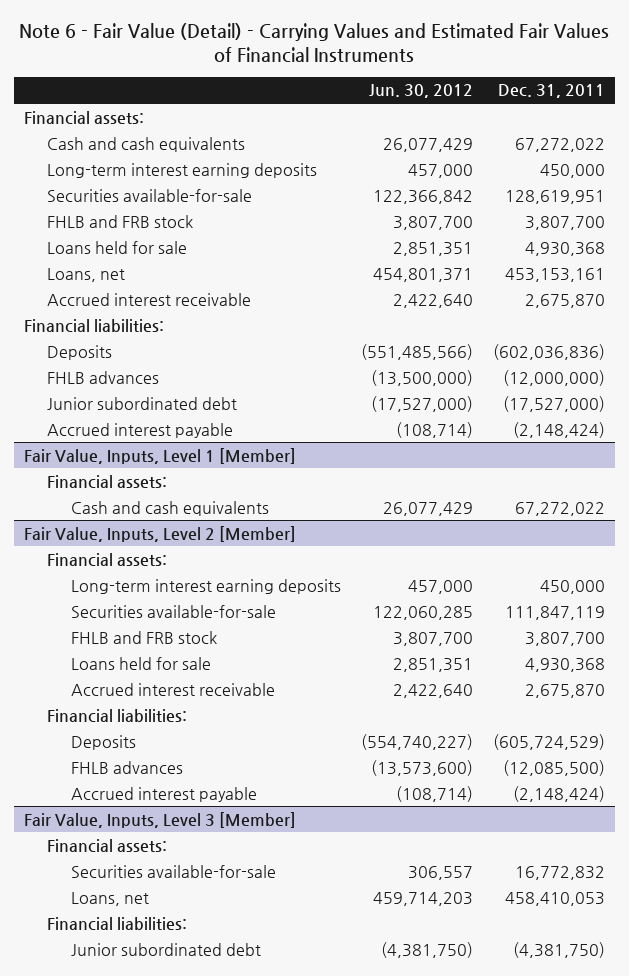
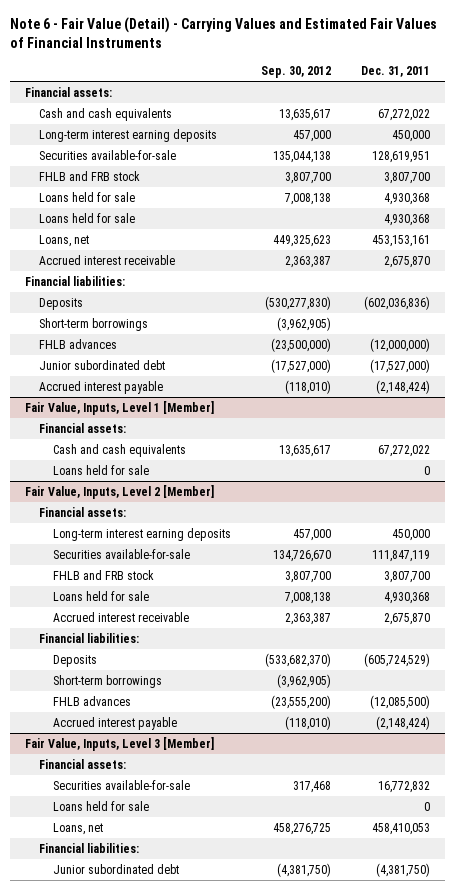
[369,84,474,99] Jun. 30, 2012 -> none
none -> [260,66,331,79] Sep. 30, 2012
none -> [39,212,136,223] Loans held for sale
none -> [39,317,149,331] Short-term borrowings
none -> [52,464,149,475] Loans held for sale
none -> [52,674,162,688] Short-term borrowings
none -> [52,800,149,811] Loans held for sale

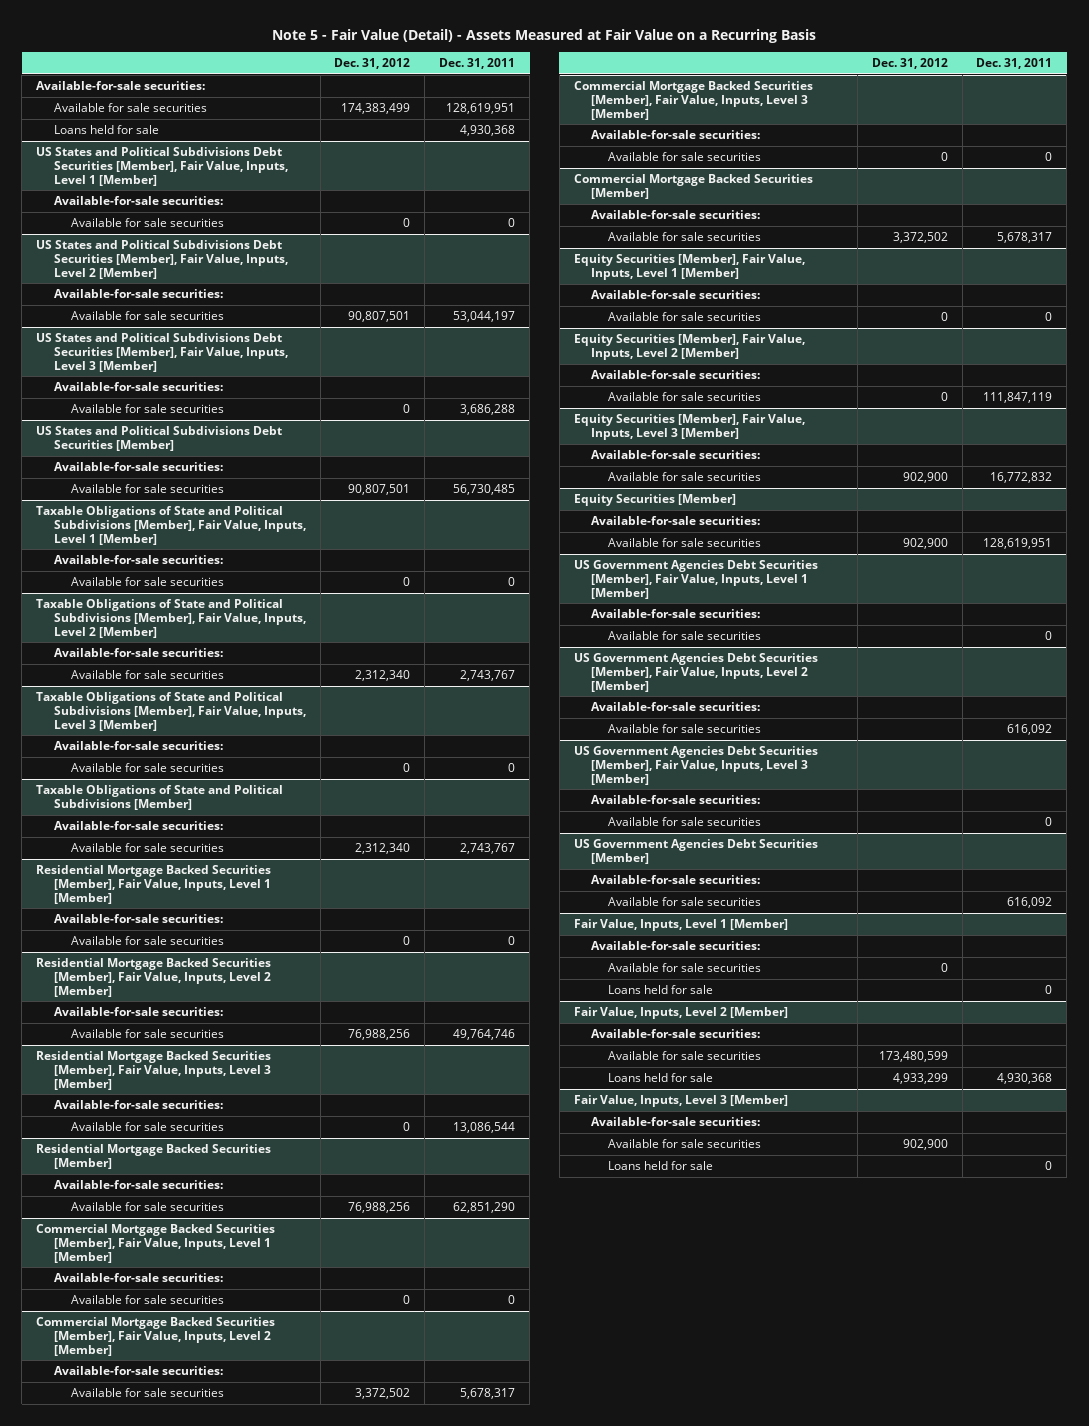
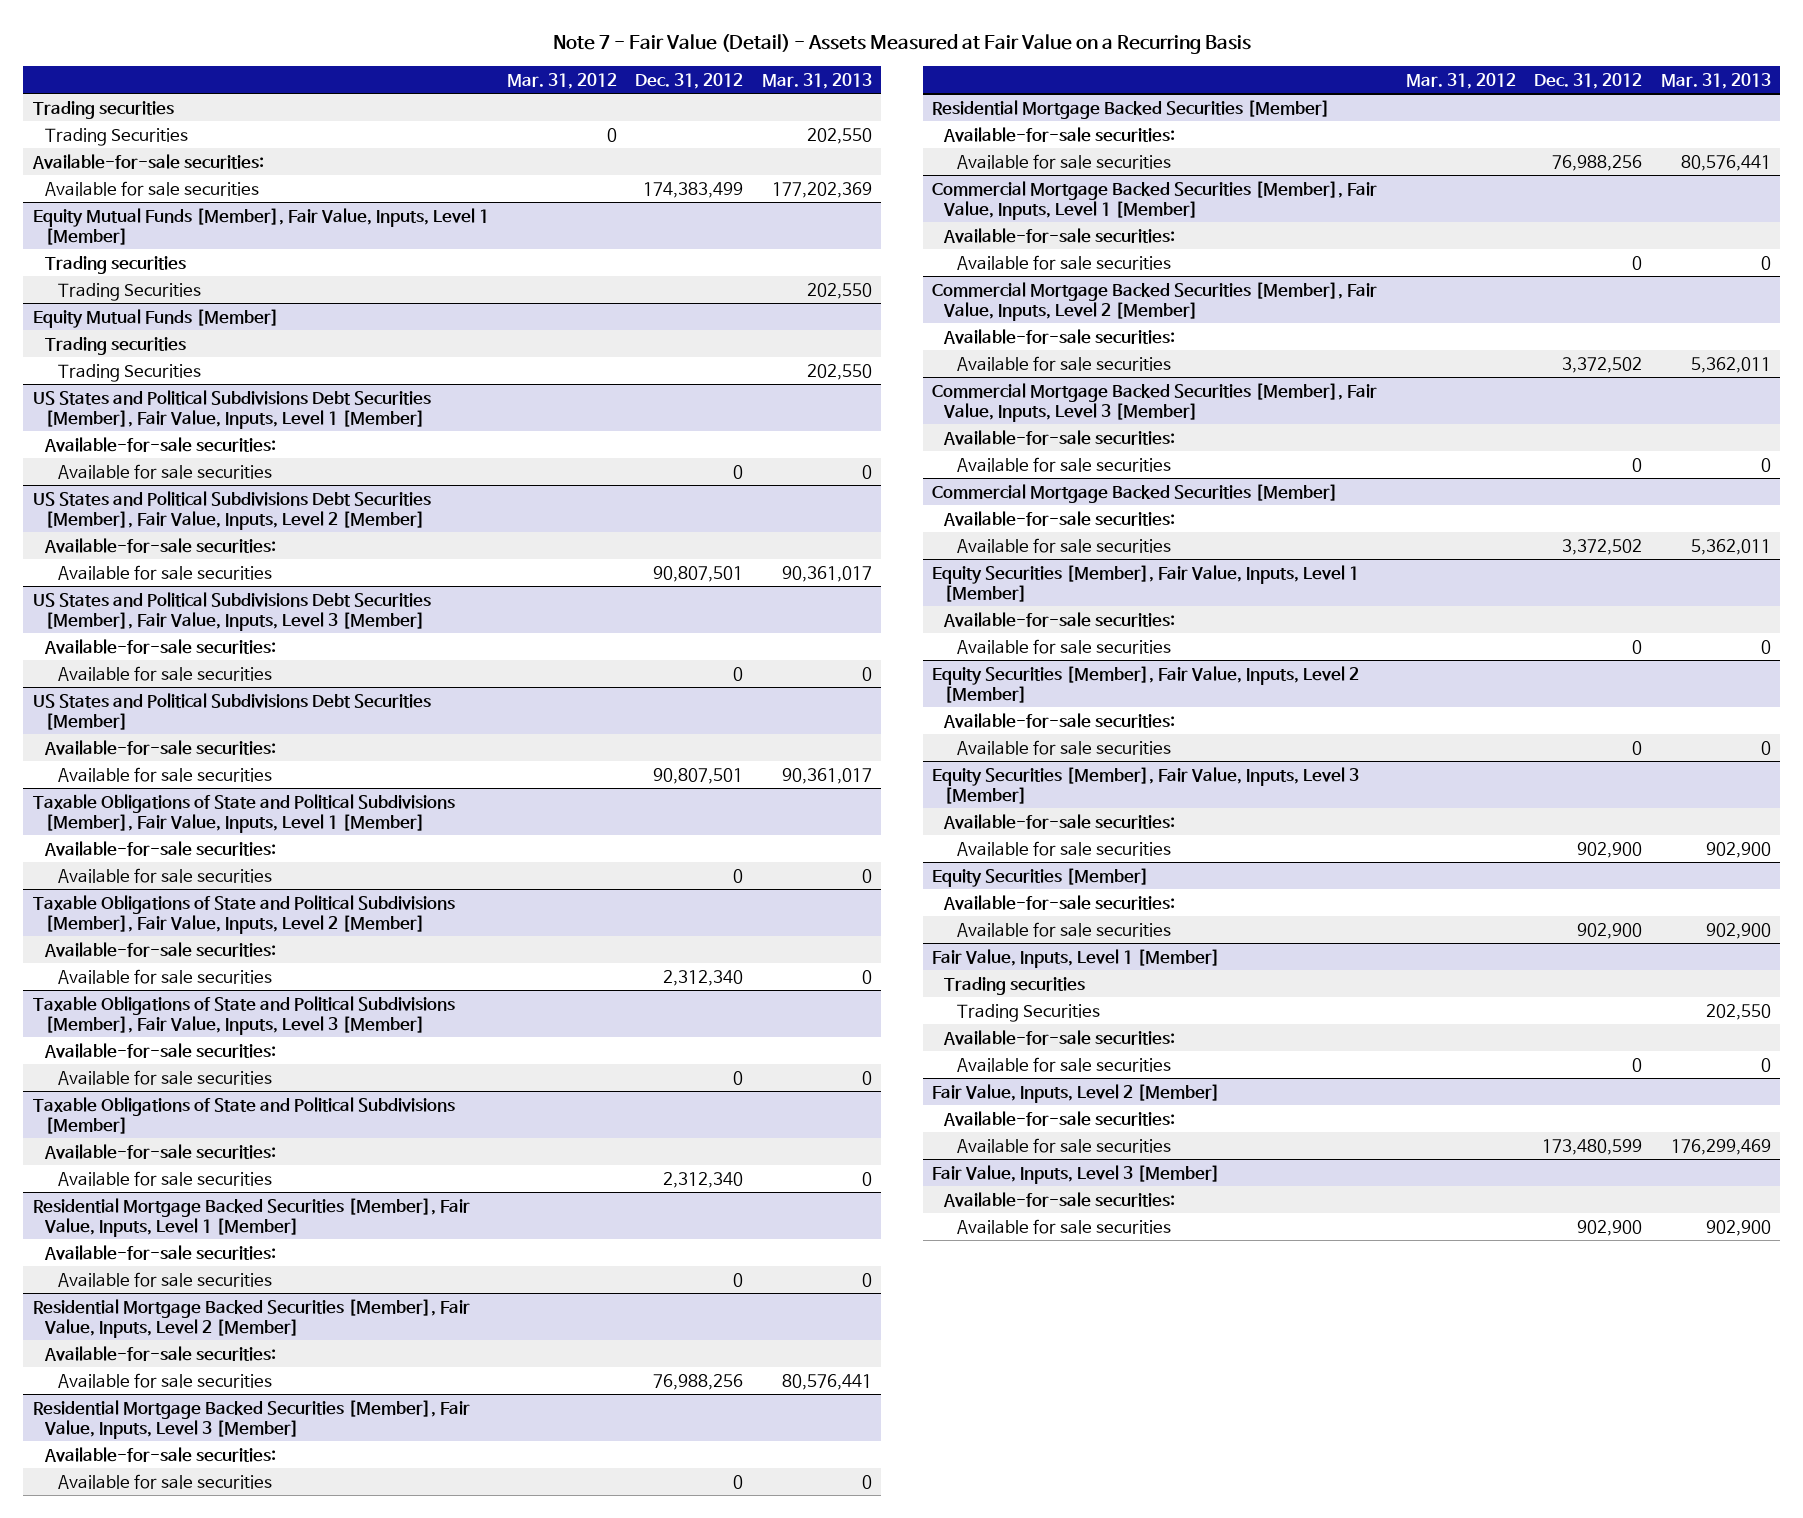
[272,29,817,44] Note 5 - Fair Value (Detail) - Assets Measured at Fair Value on a Recurring Basis -> [552,34,1251,55] Note 7 - Fair Value (Detail) - Assets Measured at Fair Value on a Recurring Basis
[439,58,516,70] Dec. 31, 2011 -> none
none -> [506,72,617,89] Mar. 31, 2012
none -> [761,72,872,89] Mar. 31, 2013
none -> [32,100,174,119] Trading securities
none -> [45,127,189,146] Trading Securities
[53,125,159,135] Loans held for sale -> none
none -> [32,207,489,245] Equity Mutual Funds [Member], Fair Value, Inputs, Level 1 [Member]
none -> [45,255,187,274] Trading securities
none -> [57,282,201,301] Trading Securities
none -> [32,308,279,328] Equity Mutual Funds [Member]
none -> [45,336,187,355] Trading securities
none -> [57,363,201,382] Trading Securities
[573,560,818,599] US Government Agencies Debt Securities [Member], Fair Value, Inputs, Level 1 [Member] -> none
[591,609,761,619] Available-for-sale securities: -> none
[608,631,762,641] Available for sale securities -> none
[573,653,818,692] US Government Agencies Debt Securities [Member], Fair Value, Inputs, Level 2 [Member] -> none
[591,702,761,712] Available-for-sale securities: -> none
[608,724,762,734] Available for sale securities -> none
[573,746,818,785] US Government Agencies Debt Securities [Member], Fair Value, Inputs, Level 3 [Member] -> none
[591,795,761,805] Available-for-sale securities: -> none
[608,817,762,827] Available for sale securities -> none
[573,839,818,864] US Government Agencies Debt Securities [Member] -> none
[591,875,761,885] Available-for-sale securities: -> none
[608,897,762,907] Available for sale securities -> none
none -> [944,976,1086,995] Trading securities
none -> [957,1003,1101,1022] Trading Securities
[608,985,714,995] Loans held for sale -> none
[608,1073,714,1083] Loans held for sale -> none
[608,1161,714,1171] Loans held for sale -> none

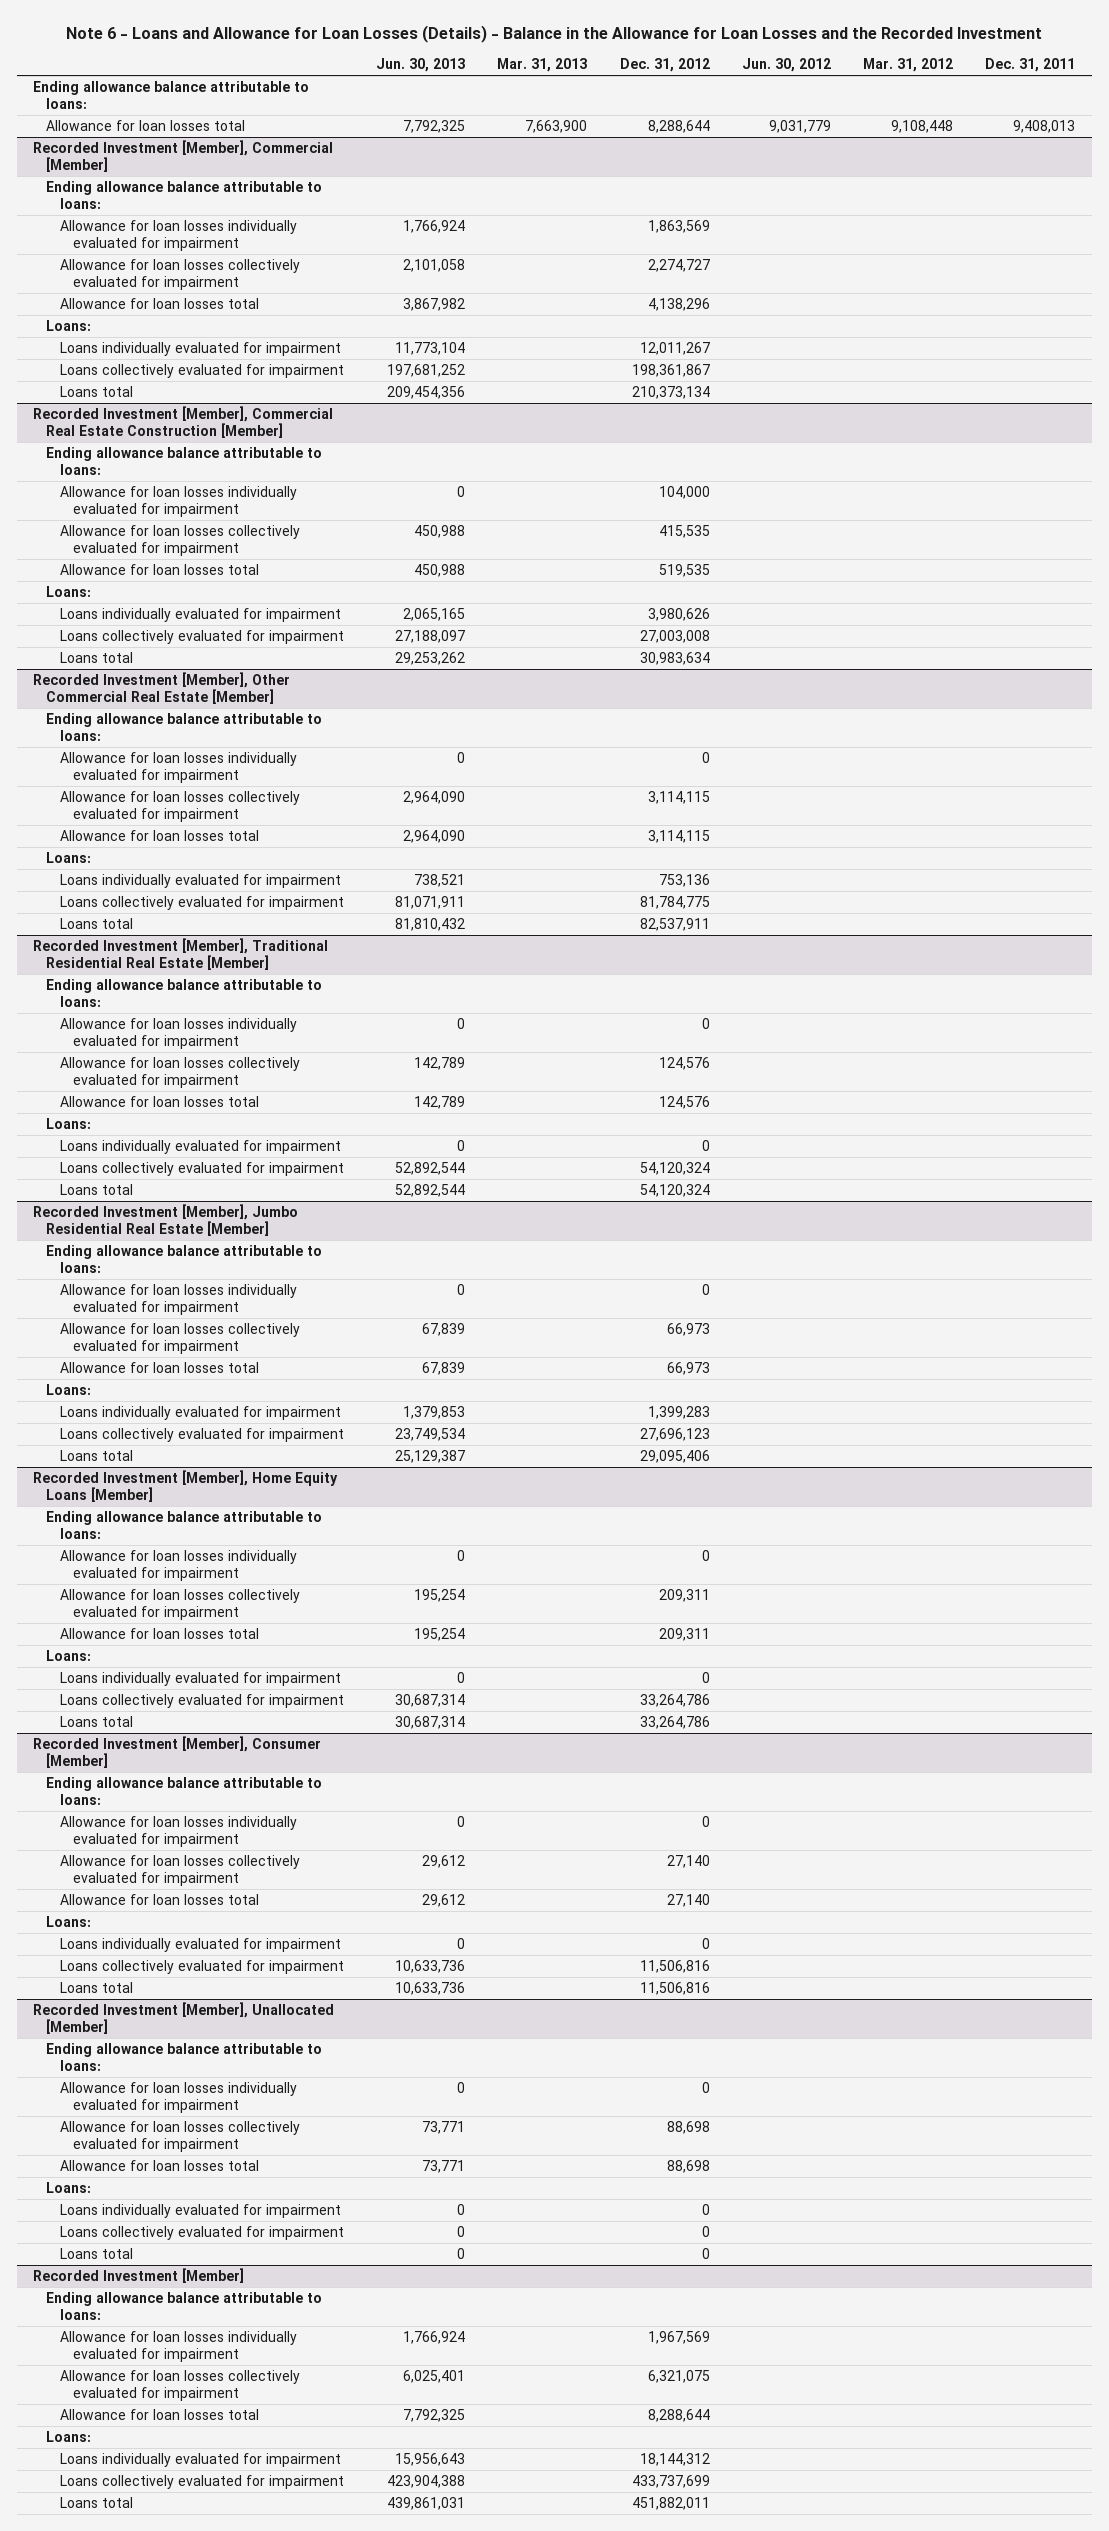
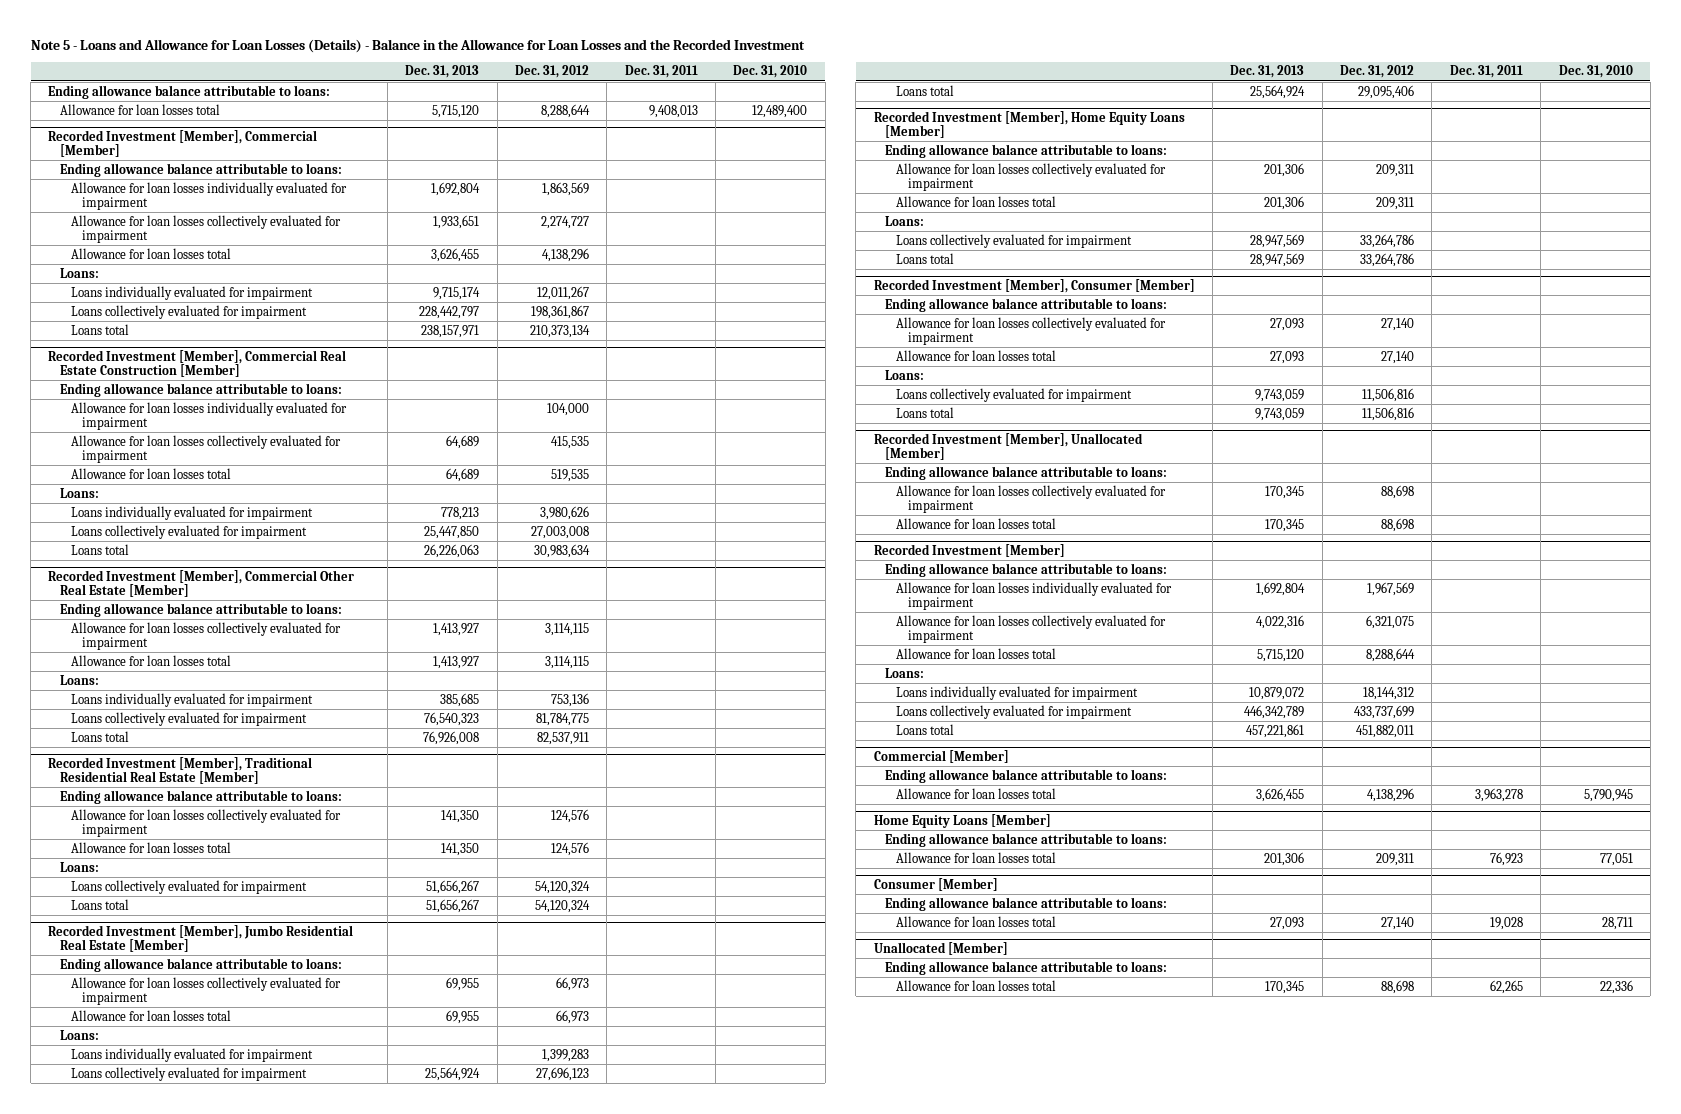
[66,24,1043,43] Note 6 - Loans and Allowance for Loan Losses (Details) - Balance in the Allowance for Loan Losses and the Recorded Investment -> [30,38,805,53] Note 5 - Loans and Allowance for Loan Losses (Details) - Balance in the Allowance for Loan Losses and the Recorded Investment
[375,57,465,72] Jun. 30, 2013 -> none
[497,57,588,72] Mar. 31, 2013 -> none
[741,57,831,72] Jun. 30, 2012 -> none
[863,57,954,72] Mar. 31, 2012 -> none
none -> [405,65,480,79] Dec. 31, 2013
none -> [733,65,808,79] Dec. 31, 2010
[33,672,291,705] Recorded Investment [Member], Other Commercial Real Estate [Member] -> [48,569,355,597] Recorded Investment [Member], Commercial Other Real Estate [Member]
[59,752,297,784] Allowance for loan losses individually evaluated for impairment -> none
[59,1018,297,1050] Allowance for loan losses individually evaluated for impairment -> none
[59,1140,341,1155] Loans individually evaluated for impairment -> none
[59,1284,297,1316] Allowance for loan losses individually evaluated for impairment -> none
[59,1550,297,1582] Allowance for loan losses individually evaluated for impairment -> none
[59,1672,341,1687] Loans individually evaluated for impairment -> none
[59,1816,297,1848] Allowance for loan losses individually evaluated for impairment -> none
[59,1938,341,1953] Loans individually evaluated for impairment -> none
[59,2082,297,2114] Allowance for loan losses individually evaluated for impairment -> none
[46,2182,92,2194] Loans: -> none
[59,2204,341,2219] Loans individually evaluated for impairment -> none
[59,2226,344,2241] Loans collectively evaluated for impairment -> none
[59,2248,133,2260] Loans total -> none
none -> [873,749,1009,763] Commercial [Member]
none -> [884,768,1167,783] Ending allowance balance attributable to loans:
none -> [896,787,1057,799] Allowance for loan losses total
none -> [873,813,1051,828] Home Equity Loans [Member]
none -> [884,832,1167,847] Ending allowance balance attributable to loans:
none -> [896,851,1057,863] Allowance for loan losses total
none -> [873,877,998,891] Consumer [Member]
none -> [884,896,1167,911] Ending allowance balance attributable to loans:
none -> [896,915,1057,927] Allowance for loan losses total
none -> [873,941,1008,955] Unallocated [Member]
none -> [884,960,1167,975] Ending allowance balance attributable to loans:
none -> [896,979,1057,991] Allowance for loan losses total

